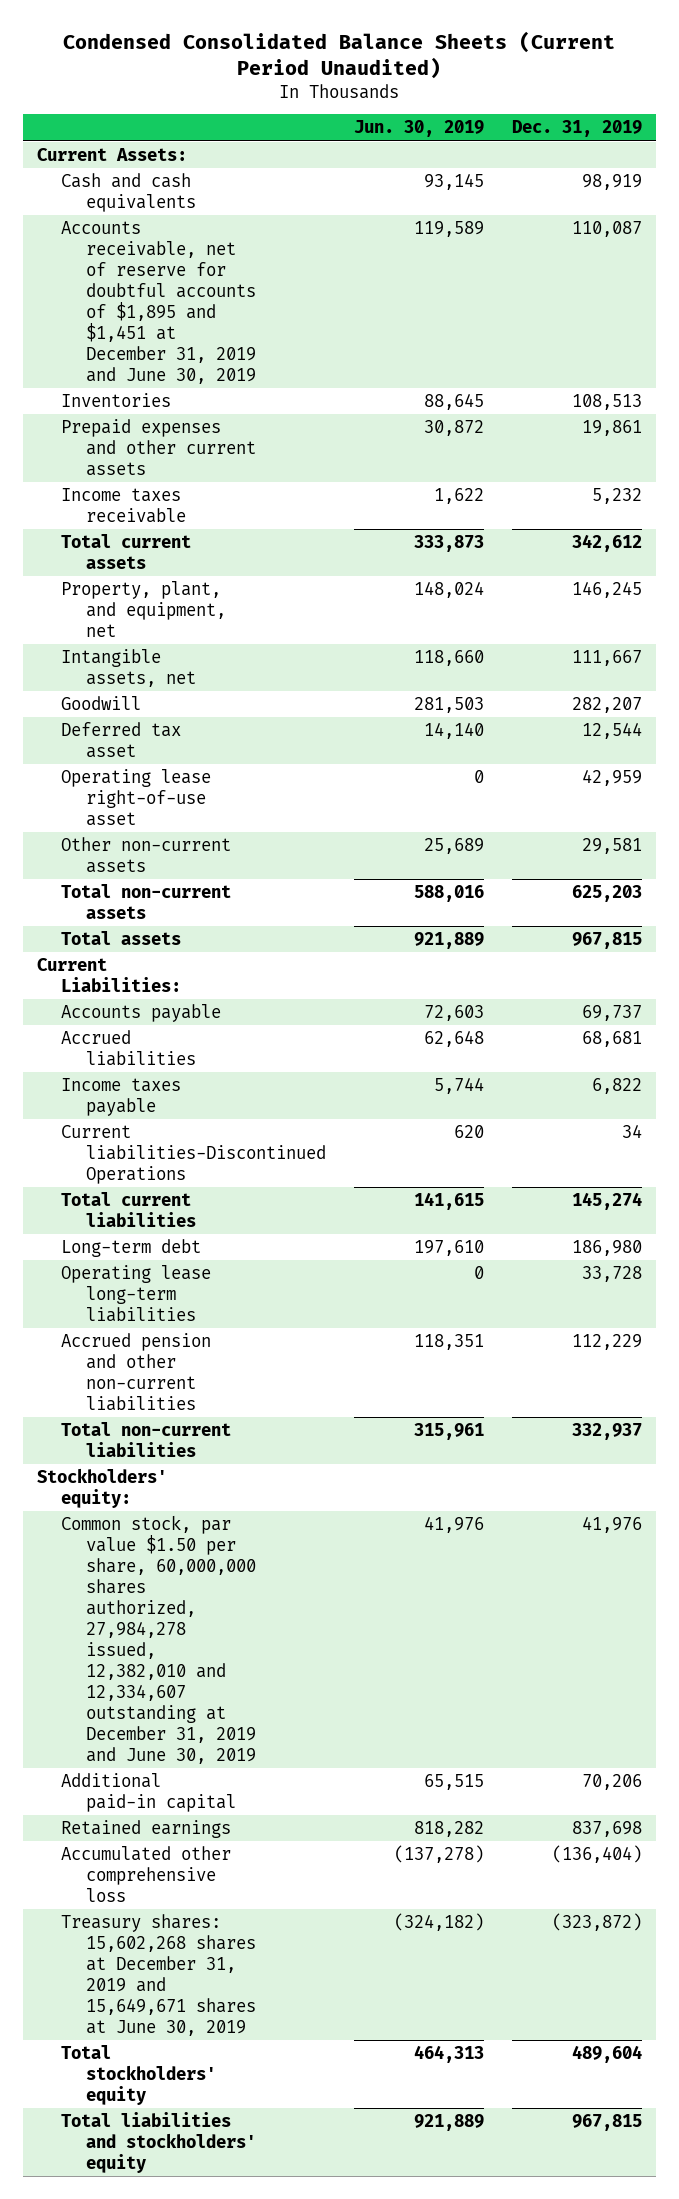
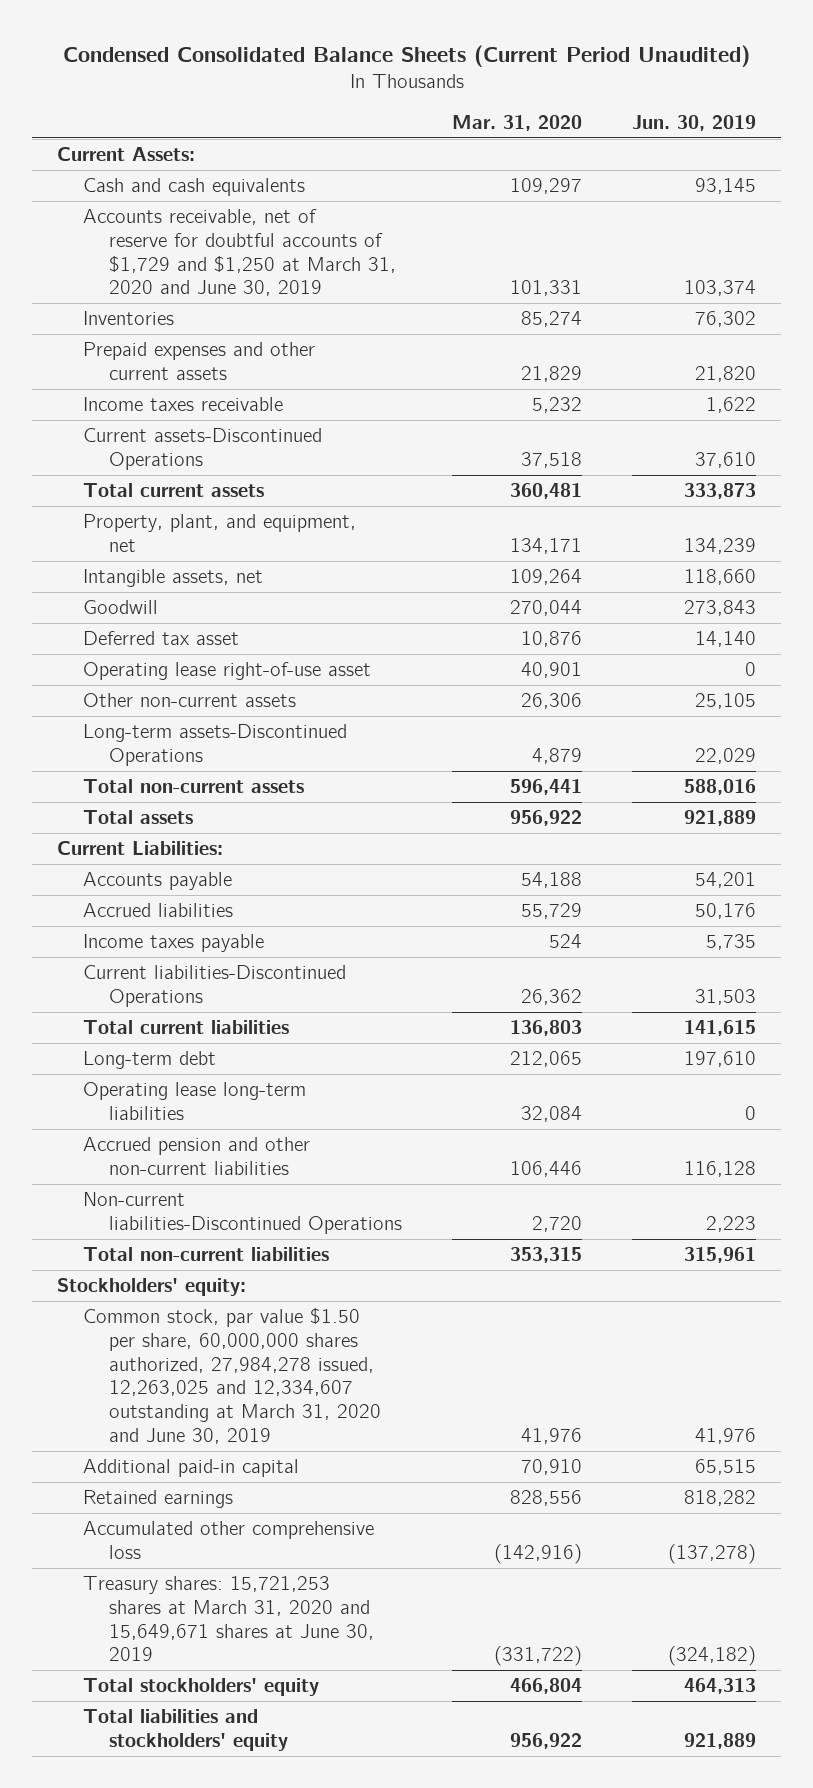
[511,120,642,138] Dec. 31, 2019 -> none
none -> [452,115,583,132] Mar. 31, 2020
[61,221,256,384] Accounts receivable, net of reserve for doubtful accounts of $1,895 and $1,451 at December 31, 2019 and June 30, 2019 -> [82,209,397,297] Accounts receivable, net of reserve for doubtful accounts of $1,729 and $1,250 at March 31, 2020 and June 30, 2019
[413,221,484,238] 119,589 -> [684,280,757,297] 103,374
[423,393,484,411] 88,645 -> [695,311,757,328] 76,302
[423,420,484,437] 30,872 -> [695,365,757,382] 21,820
none -> [82,428,322,470] Current assets-Discontinued Operations
[413,581,484,599] 148,024 -> [684,537,757,554] 134,239
[413,697,484,714] 281,503 -> [684,600,757,617] 273,843
[423,838,484,855] 25,689 -> [695,693,757,710] 25,105
none -> [82,724,347,766] Long-term assets-Discontinued Operations
[423,1005,484,1022] 72,603 -> [695,872,757,889] 54,201
[423,1030,484,1048] 62,648 -> [695,903,757,920] 50,176
[433,1077,484,1095] 5,744 -> [706,934,757,951] 5,735
[453,1125,484,1139] 620 -> [695,988,757,1005] 31,503
[413,1334,484,1351] 118,351 -> [684,1160,757,1177] 116,128
none -> [82,1192,403,1234] Non-current liabilities-Discontinued Operations
[61,1515,256,1764] Common stock, par value $1.50 per share, 60,000,000 shares authorized, 27,984,278 issued, 12,382,010 and 12,334,607 outstanding at December 31, 2019 and June 30, 2019 -> [82,1308,382,1444] Common stock, par value $1.50 per share, 60,000,000 shares authorized, 27,984,278 issued, 12,263,025 and 12,334,607 outstanding at March 31, 2020 and June 30, 2019
[61,1914,256,2036] Treasury shares: 15,602,268 shares at December 31, 2019 and 15,649,671 shares at June 30, 2019 -> [82,1576,375,1662] Treasury shares: 15,721,253 shares at March 31, 2020 and 15,649,671 shares at June 30, 2019

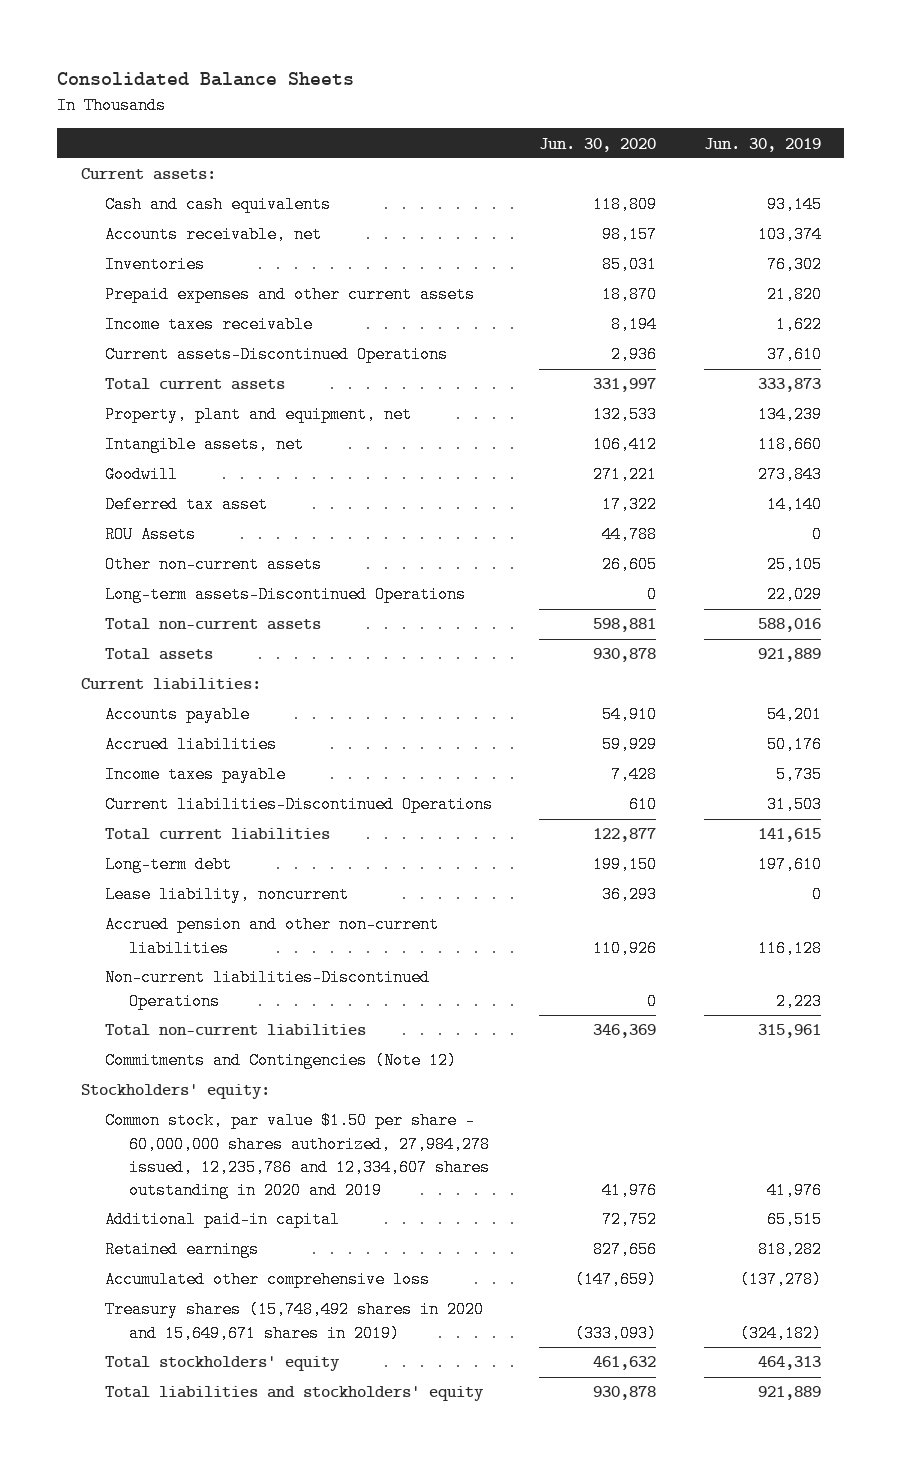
[62,44,750,67] Condensed Consolidated Balance Sheets (Current Period Unaudited) -> [57,72,355,87] Consolidated Balance Sheets
[452,115,583,132] Mar. 31, 2020 -> none
none -> [539,137,657,152] Jun. 30, 2020
[56,147,195,162] Current Assets: -> [80,168,216,181] Current assets:
[82,209,397,297] Accounts receivable, net of reserve for doubtful accounts of $1,729 and $1,250 at March 31, 2020 and June 30, 2019 -> [105,226,323,244] Accounts receivable, net
[82,514,356,552] Property, plant, and equipment, net -> [105,406,413,424] Property, plant and equipment, net
[82,662,371,681] Operating lease right-of-use asset -> [105,526,197,544] ROU Assets
[56,841,223,856] Current Liabilities: -> [80,678,261,691] Current liabilities:
[82,1082,306,1120] Operating lease long-term liabilities -> [105,886,350,904] Lease liability, noncurrent
none -> [105,1052,458,1070] Commitments and Contingencies (Note 12)
[82,1308,382,1444] Common stock, par value $1.50 per share, 60,000,000 shares authorized, 27,984,278 issued, 12,263,025 and 12,334,607 outstanding at March 31, 2020 and June 30, 2019 -> [105,1112,491,1200] Common stock, par value $1.50 per share - 60,000,000 shares authorized, 27,984,278 issued, 12,235,786 and 12,334,607 shares outstanding in 2020 and 2019
[82,1576,375,1662] Treasury shares: 15,721,253 shares at March 31, 2020 and 15,649,671 shares at June 30, 2019 -> [105,1301,485,1342] Treasury shares (15,748,492 shares in 2020 and 15,649,671 shares in 2019)

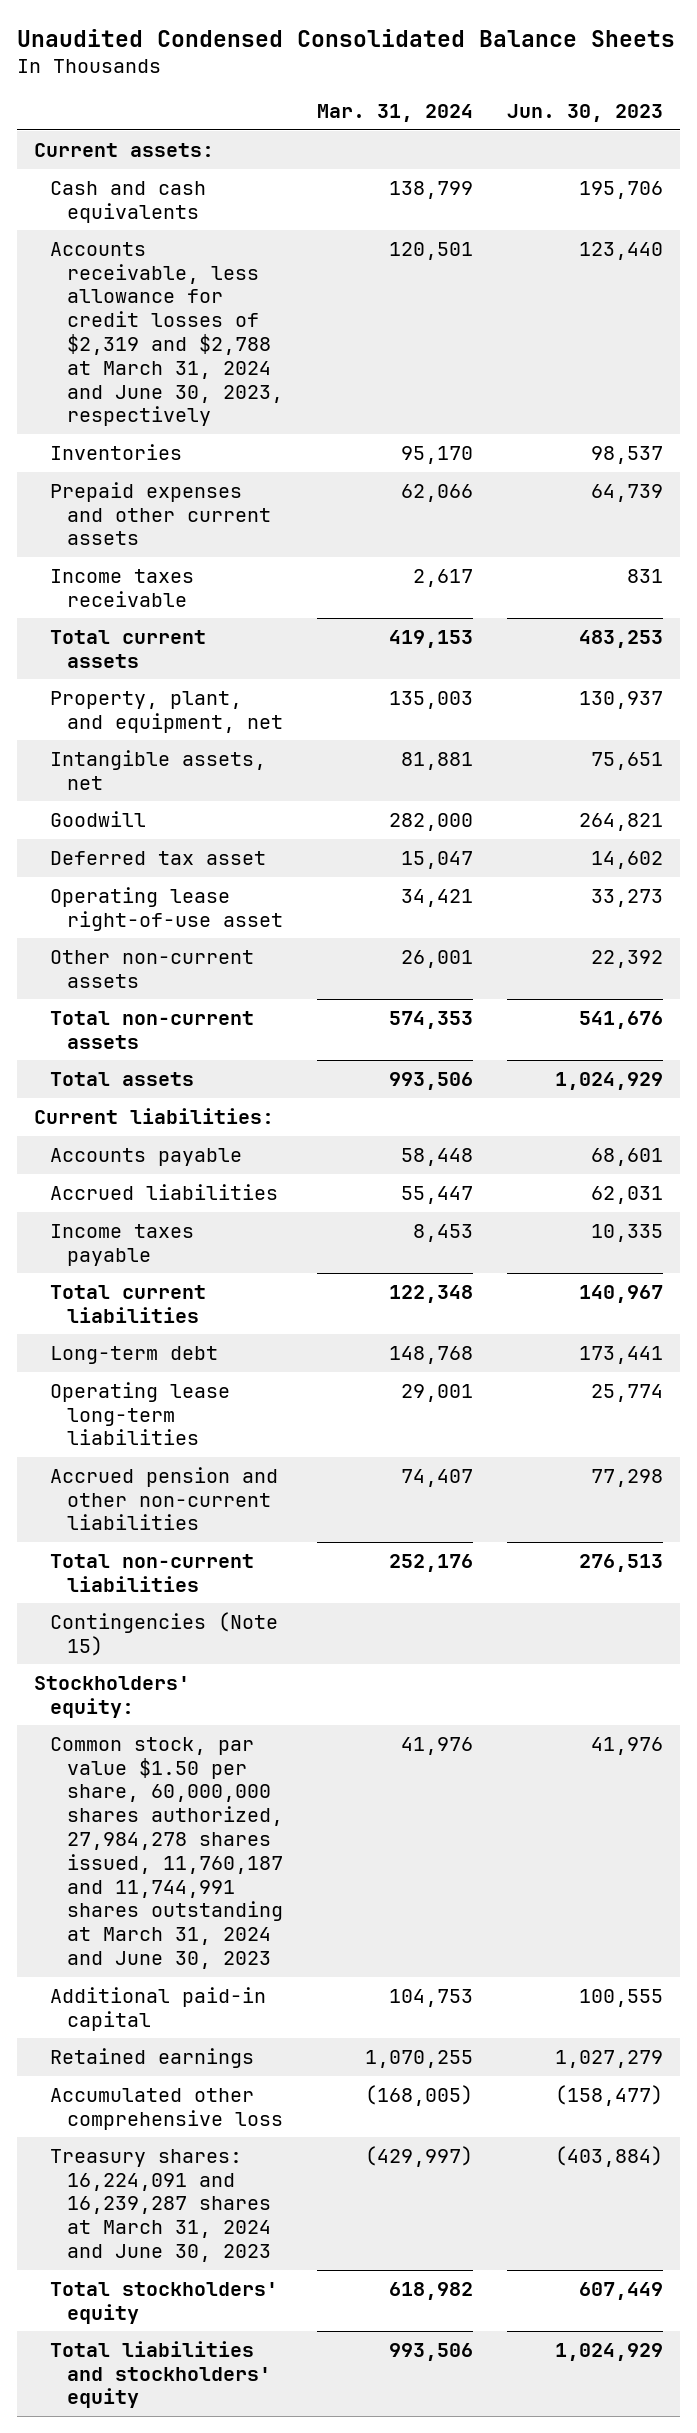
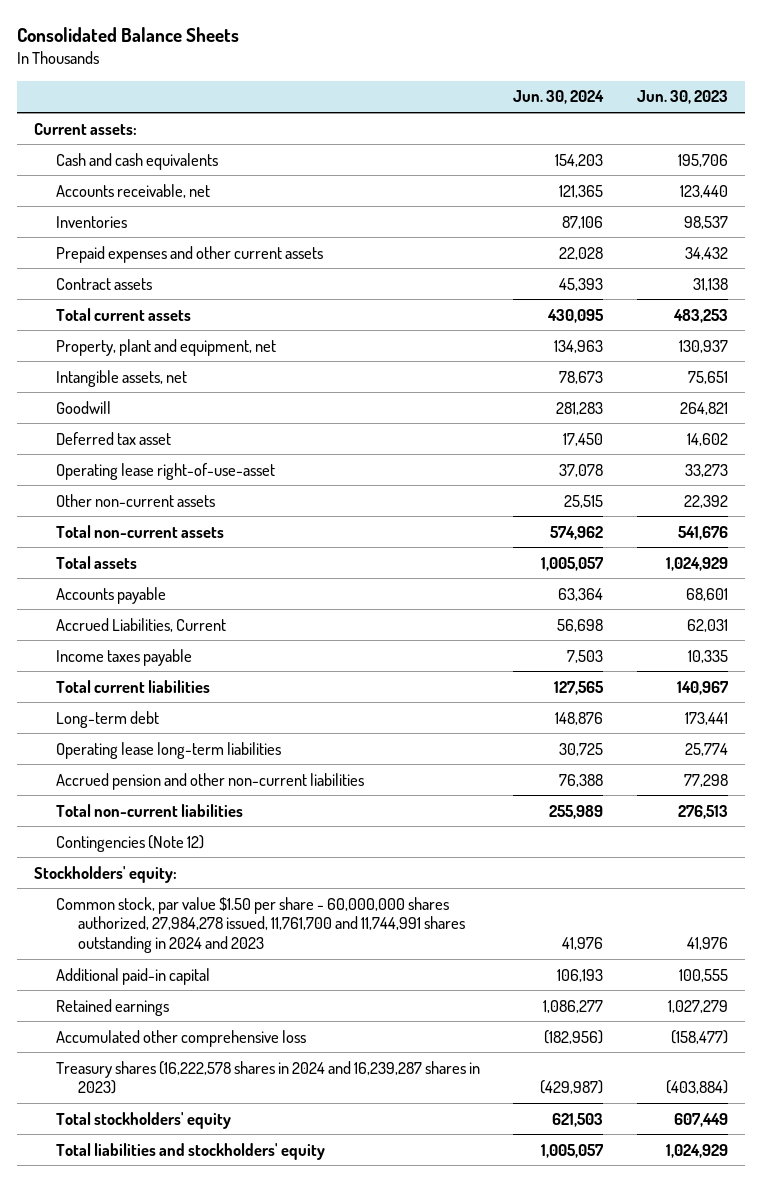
[16,28,675,47] Unaudited Condensed Consolidated Balance Sheets -> [17,27,240,43] Consolidated Balance Sheets
[317,104,474,123] Mar. 31, 2024 -> none
none -> [513,90,605,105] Jun. 30, 2024
[50,241,284,427] Accounts receivable, less allowance for credit losses of $2,319 and $2,788 at March 31, 2024 and June 30, 2023, respectively -> [55,183,210,198] Accounts receivable, net
[50,568,195,607] Income taxes receivable -> none
[591,483,664,502] 64,739 -> [684,246,728,260] 34,432
none -> [55,277,152,290] Contract assets
[50,690,284,733] Property, plant, and equipment, net -> [55,338,276,356] Property, plant and equipment, net
[50,886,284,931] Operating lease right-of-use asset -> [55,462,275,480] Operating lease right-of-use-asset
[33,1107,274,1124] Current liabilities: -> none
[50,1183,279,1200] Accrued liabilities -> [55,617,226,632] Accrued Liabilities, Current
[50,1611,279,1656] Contingencies (Note 15) -> [55,834,204,852] Contingencies (Note 12)
[50,1736,284,1969] Common stock, par value $1.50 per share, 60,000,000 shares authorized, 27,984,278 shares issued, 11,760,187 and 11,744,991 shares outstanding at March 31, 2024 and June 30, 2023 -> [55,896,465,953] Common stock, par value $1.50 per share - 60,000,000 shares authorized, 27,984,278 issued, 11,761,700 and 11,744,991 shares outstanding in 2024 and 2023
[50,2148,272,2262] Treasury shares: 16,224,091 and 16,239,287 shares at March 31, 2024 and June 30, 2023 -> [55,1060,480,1095] Treasury shares (16,222,578 shares in 2024 and 16,239,287 shares in 2023)

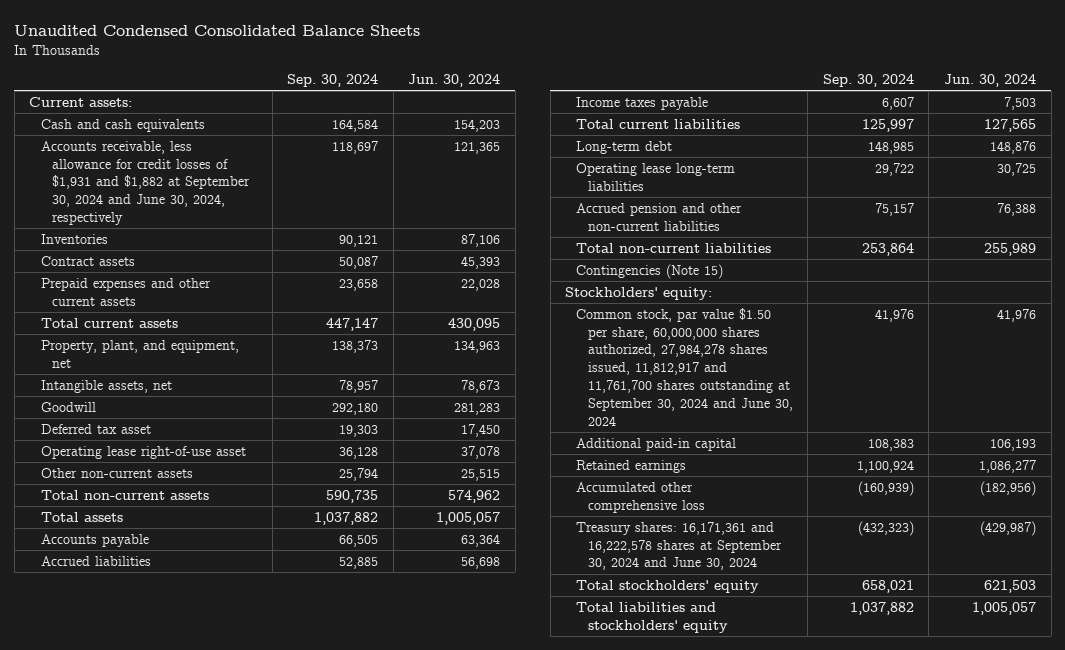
[17,27,240,43] Consolidated Balance Sheets -> [14,24,421,36] Unaudited Condensed Consolidated Balance Sheets
[636,90,728,105] Jun. 30, 2023 -> none
none -> [287,74,379,88] Sep. 30, 2024
[55,183,210,198] Accounts receivable, net -> [40,140,251,225] Accounts receivable, less allowance for credit losses of $1,931 and $1,882 at September 30, 2024 and June 30, 2024, respectively
[55,245,323,263] Prepaid expenses and other current assets -> [40,277,211,306] Prepaid expenses and other current assets
[55,338,276,356] Property, plant and equipment, net -> [40,339,239,368] Property, plant, and equipment, net
[55,462,275,480] Operating lease right-of-use-asset -> [40,445,246,459] Operating lease right-of-use asset
[55,617,226,632] Accrued Liabilities, Current -> [40,555,151,566] Accrued liabilities
[55,834,204,852] Contingencies (Note 12) -> [576,263,724,279] Contingencies (Note 15)
[55,896,465,953] Common stock, par value $1.50 per share - 60,000,000 shares authorized, 27,984,278 issued, 11,761,700 and 11,744,991 shares outstanding in 2024 and 2023 -> [576,307,793,426] Common stock, par value $1.50 per share, 60,000,000 shares authorized, 27,984,278 shares issued, 11,812,917 and 11,761,700 shares outstanding at September 30, 2024 and June 30, 2024
[55,1060,480,1095] Treasury shares (16,222,578 shares in 2024 and 16,239,287 shares in 2023) -> [576,521,782,571] Treasury shares: 16,171,361 and 16,222,578 shares at September 30, 2024 and June 30, 2024

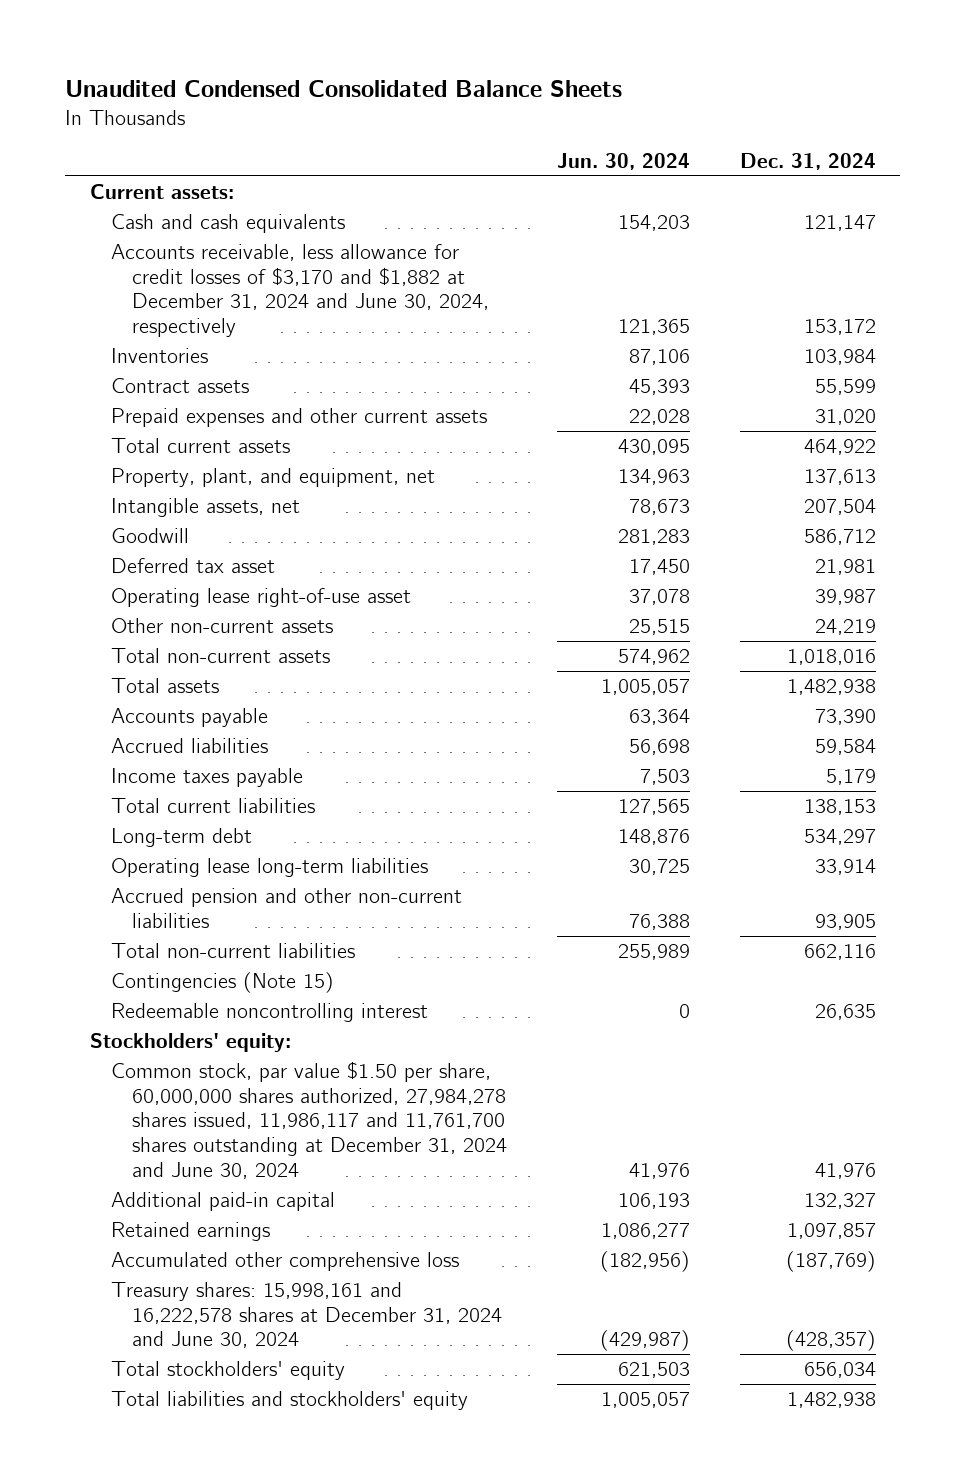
[287,74,379,88] Sep. 30, 2024 -> none
none -> [739,152,876,170] Dec. 31, 2024
[40,140,251,225] Accounts receivable, less allowance for credit losses of $1,931 and $1,882 at September 30, 2024 and June 30, 2024, respectively -> [110,244,489,338] Accounts receivable, less allowance for credit losses of $3,170 and $1,882 at December 31, 2024 and June 30, 2024, respectively
none -> [110,1003,428,1023] Redeemable noncontrolling interest
[576,307,793,426] Common stock, par value $1.50 per share, 60,000,000 shares authorized, 27,984,278 shares issued, 11,812,917 and 11,761,700 shares outstanding at September 30, 2024 and June 30, 2024 -> [110,1061,507,1179] Common stock, par value $1.50 per share, 60,000,000 shares authorized, 27,984,278 shares issued, 11,986,117 and 11,761,700 shares outstanding at December 31, 2024 and June 30, 2024
[576,521,782,571] Treasury shares: 16,171,361 and 16,222,578 shares at September 30, 2024 and June 30, 2024 -> [110,1282,502,1349] Treasury shares: 15,998,161 and 16,222,578 shares at December 31, 2024 and June 30, 2024

